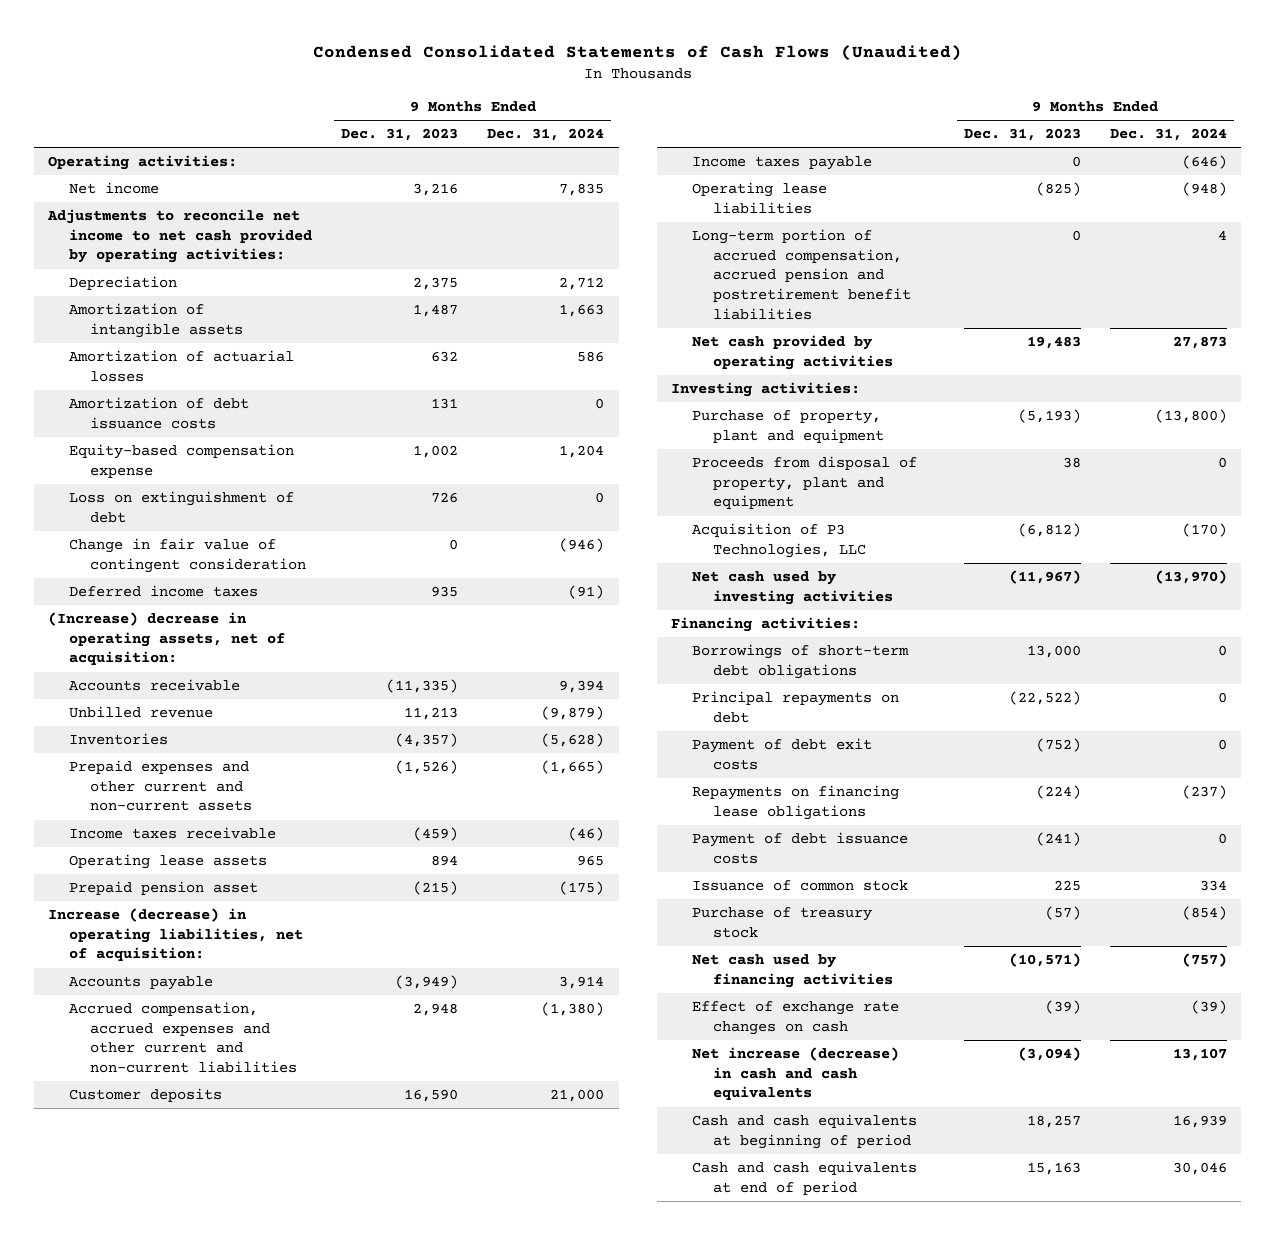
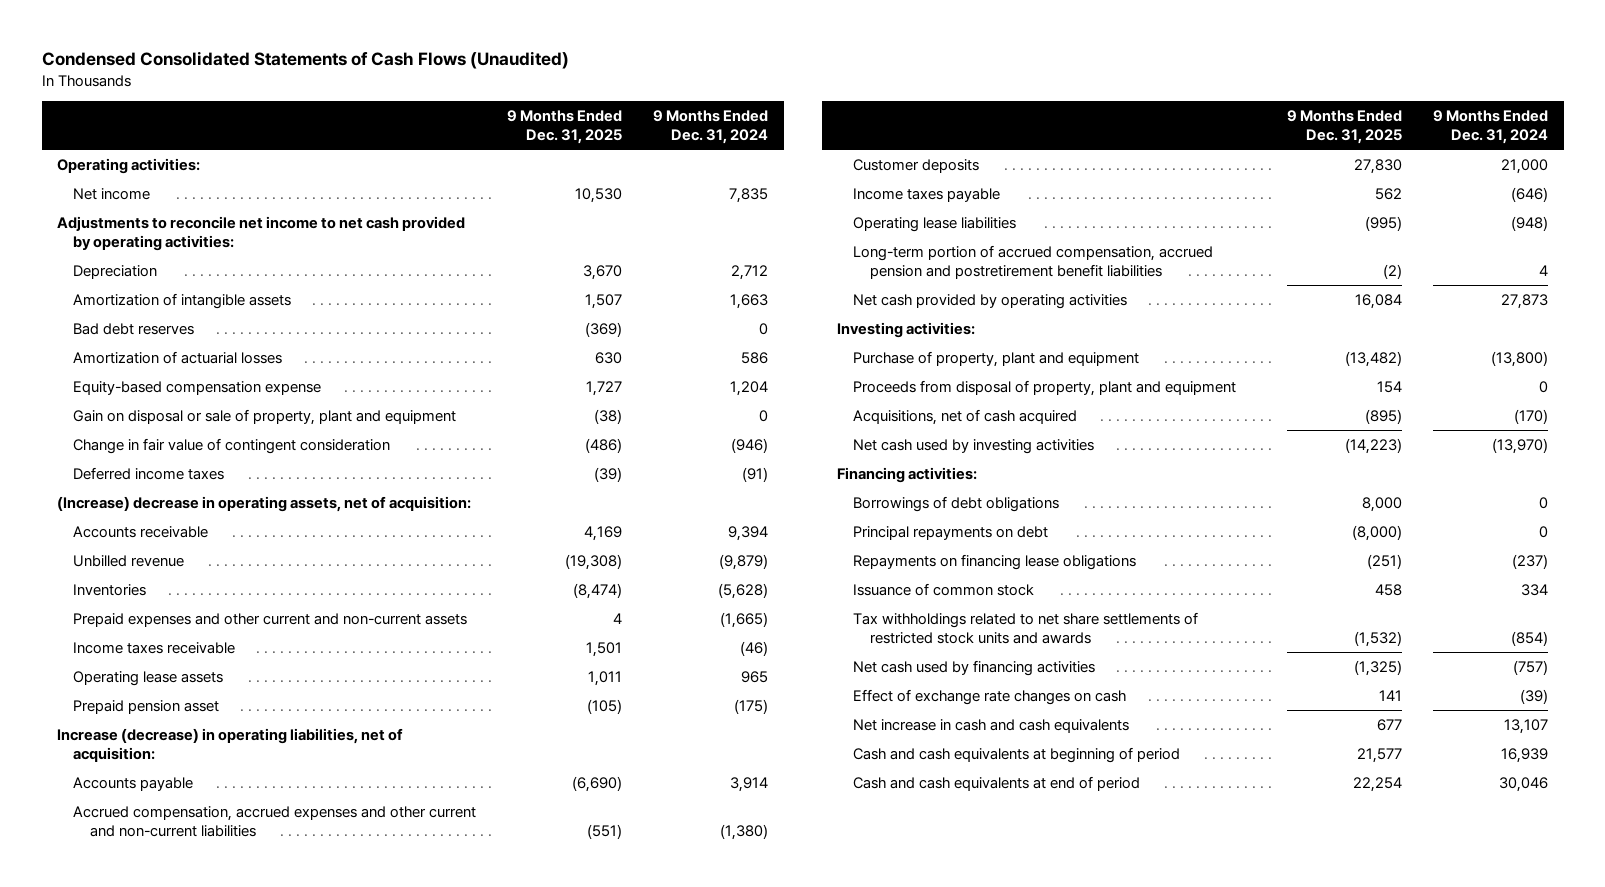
[341,128,459,142] Dec. 31, 2023 -> none
none -> [507,109,623,145] 9 Months Ended Dec. 31, 2025
none -> [73,322,195,335] Bad debt reserves
[69,396,250,429] Amortization of debt issuance costs -> none
[69,490,295,523] Loss on extinguishment of debt -> none
none -> [73,408,457,425] Gain on disposal or sale of property, plant and equipment
[691,522,866,558] Acquisition of P3 Technologies, LLC -> [853,408,1078,425] Acquisitions, net of cash acquired
[691,643,909,679] Borrowings of short-term debt obligations -> [853,495,1060,512] Borrowings of debt obligations
[691,737,872,770] Payment of debt exit costs -> none
[691,831,908,864] Payment of debt issuance costs -> none
[691,906,872,938] Purchase of treasury stock -> [853,611,1199,645] Tax withholdings related to net share settlements of restricted stock units and awards
[691,1046,899,1101] Net increase (decrease) in cash and cash equivalents -> [853,718,1130,733] Net increase in cash and cash equivalents

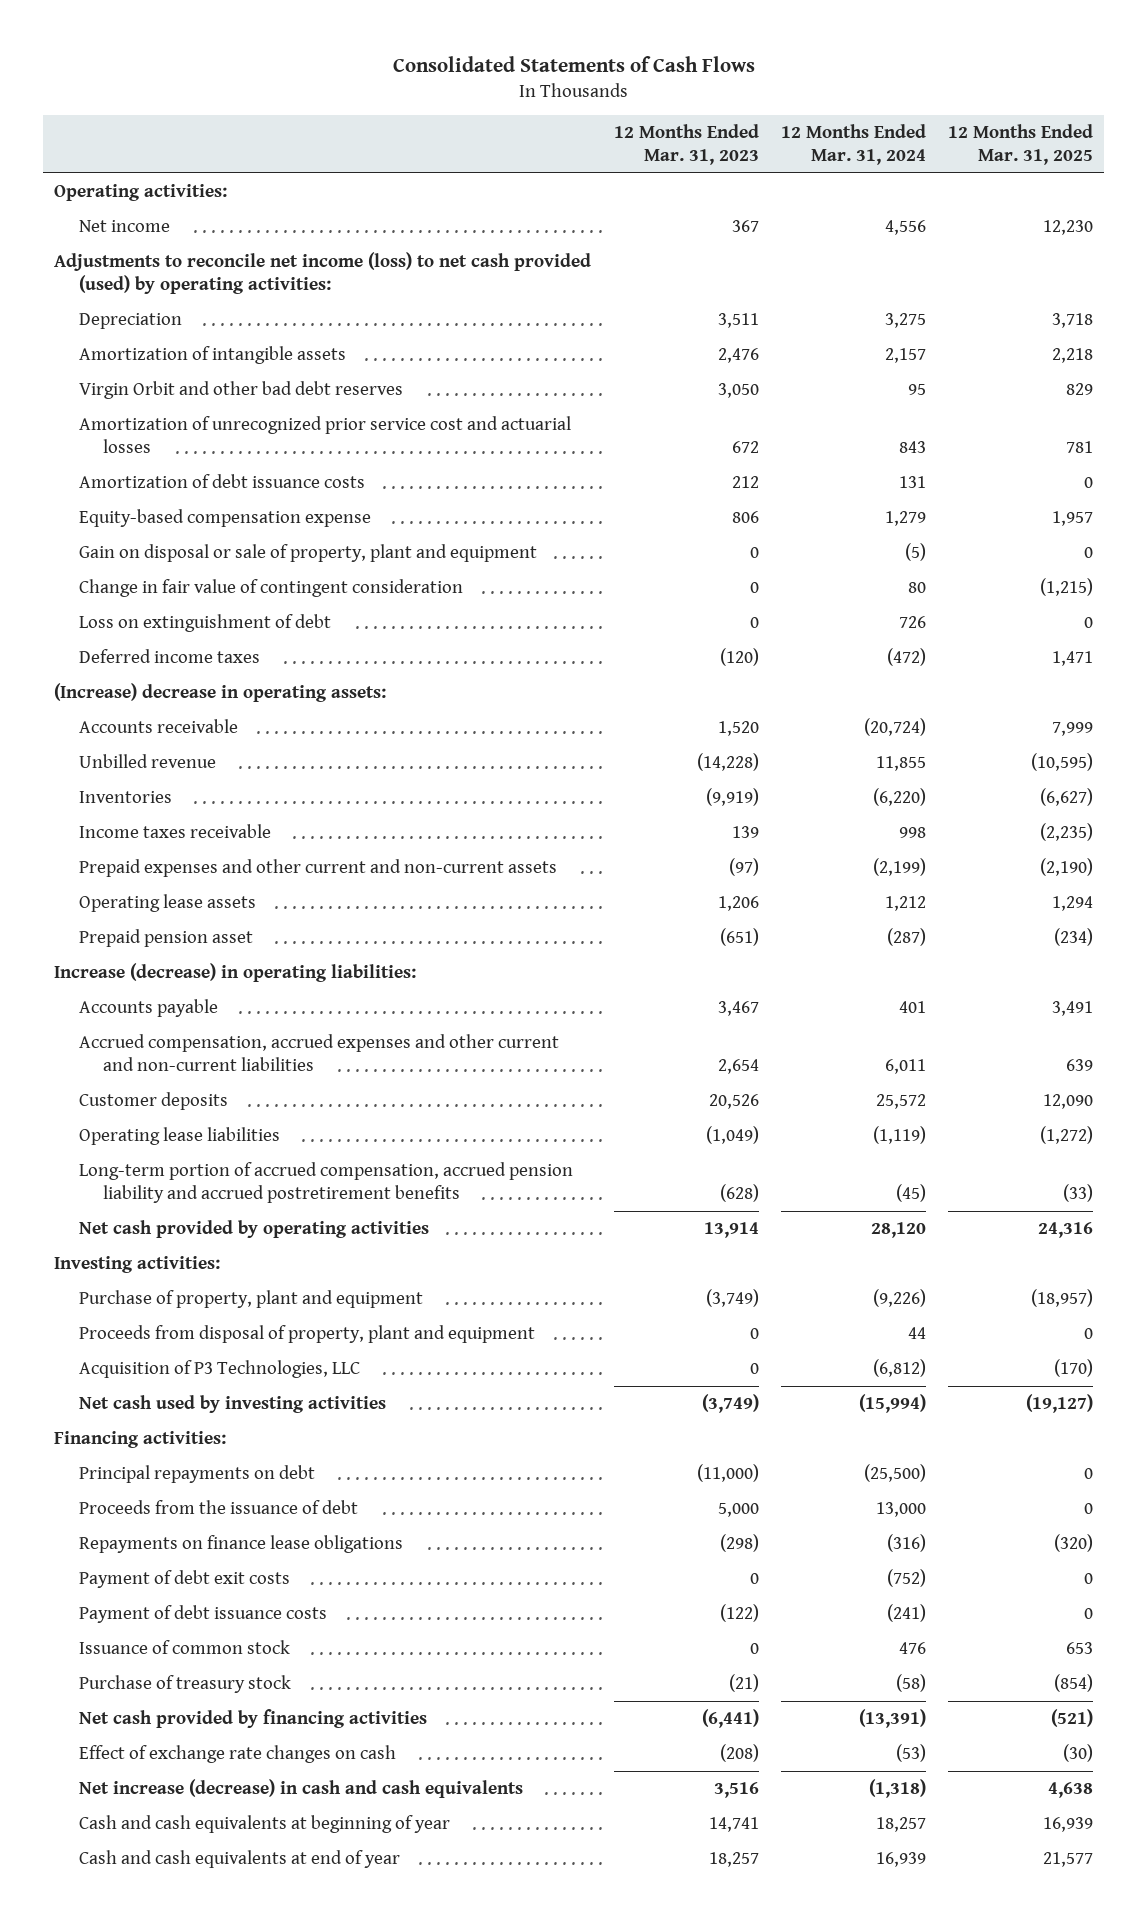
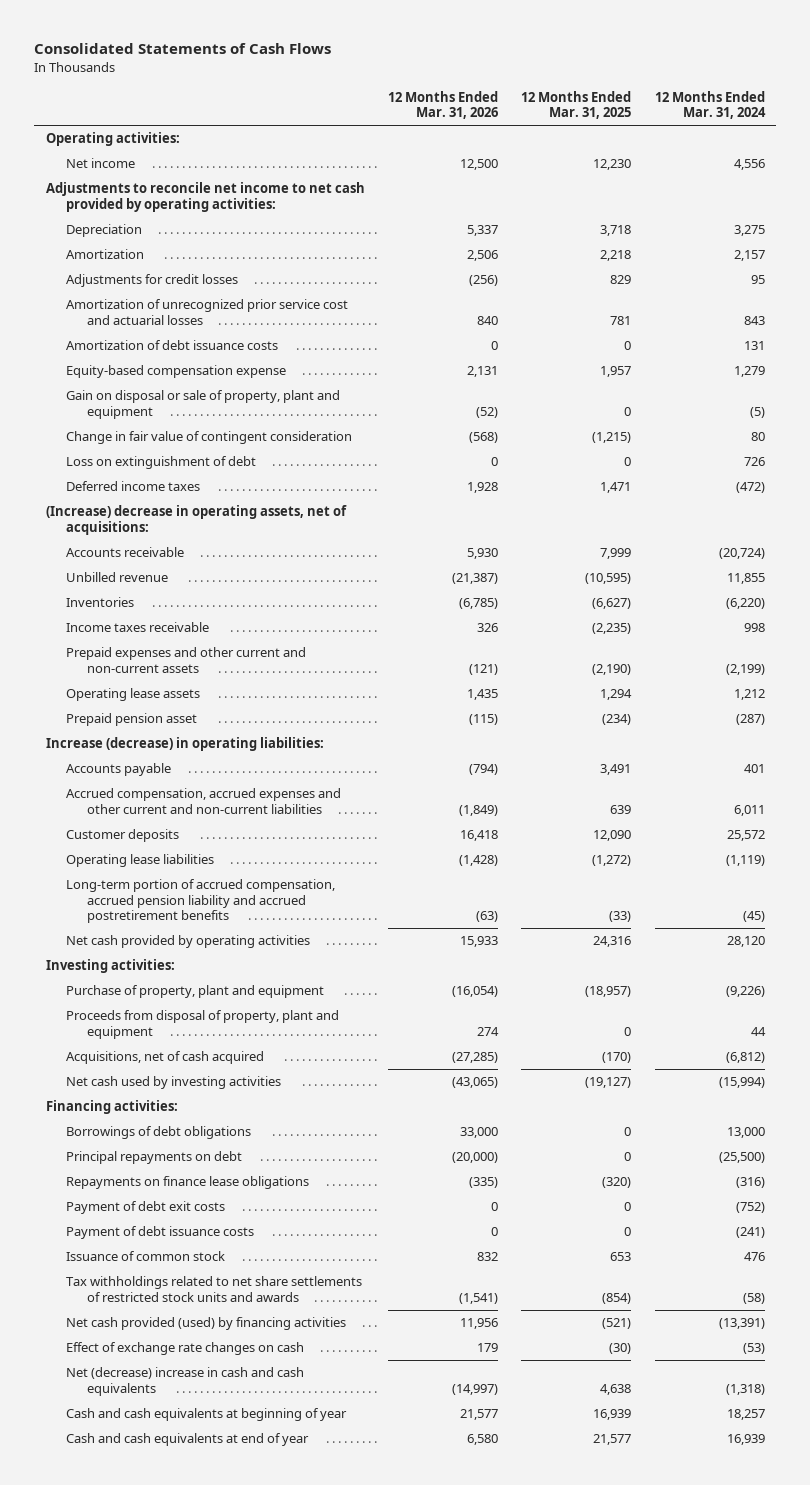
[613,124,759,165] 12 Months Ended Mar. 31, 2023 -> none
none -> [388,90,499,120] 12 Months Ended Mar. 31, 2026
[54,252,592,294] Adjustments to reconcile net income (loss) to net cash provided (used) by operating activities: -> [45,182,365,212] Adjustments to reconcile net income to net cash provided by operating activities:
[78,346,346,365] Amortization of intangible assets -> [66,249,145,260] Amortization
[78,381,403,400] Virgin Orbit and other bad debt reserves -> [66,274,239,288] Adjustments for credit losses
[54,683,387,703] (Increase) decrease in operating assets: -> [45,505,347,535] (Increase) decrease in operating assets, net of acquisitions:
[78,1360,360,1379] Acquisition of P3 Technologies, LLC -> [66,1051,265,1065] Acquisitions, net of cash acquired
none -> [66,1126,252,1140] Borrowings of debt obligations
[78,1500,358,1515] Proceeds from the issuance of debt -> none
[78,1675,291,1694] Purchase of treasury stock -> [66,1276,363,1302] Tax withholdings related to net share settlements of restricted stock units and awards
[78,1709,427,1729] Net cash provided by financing activities -> [66,1317,347,1331] Net cash provided (used) by financing activities
[78,1779,523,1799] Net increase (decrease) in cash and cash equivalents -> [66,1367,305,1396] Net (decrease) increase in cash and cash equivalents

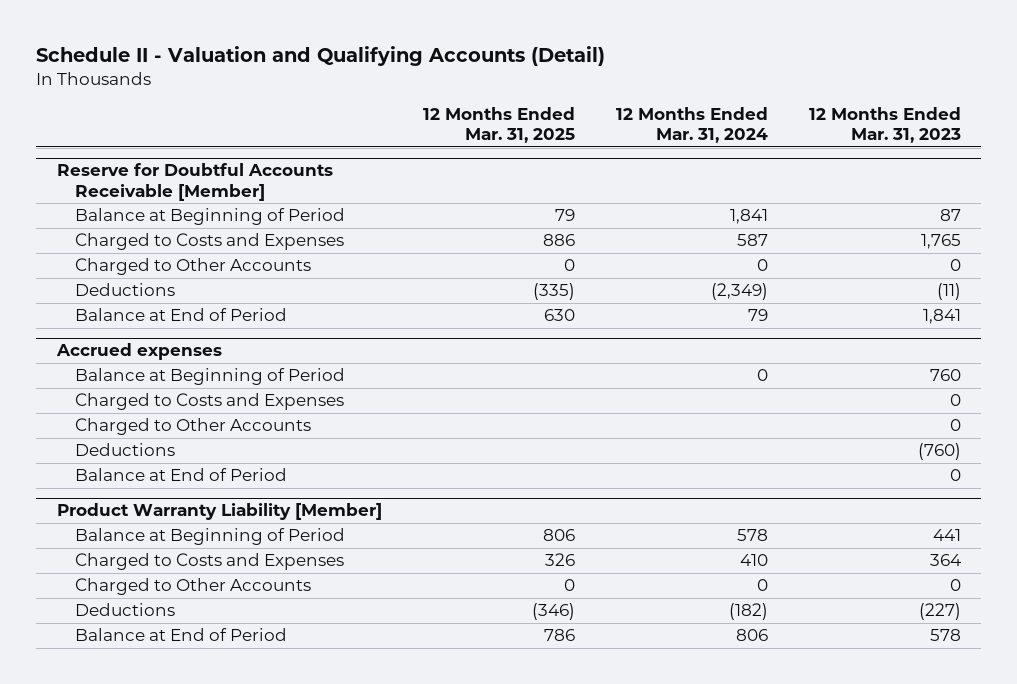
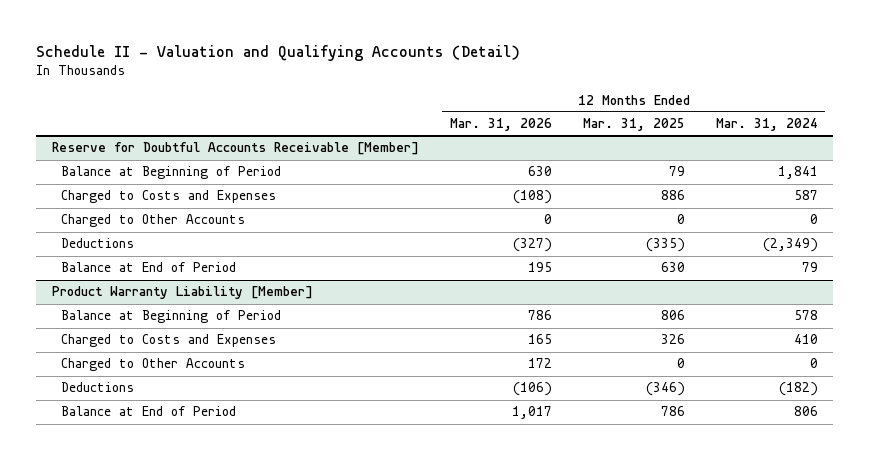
[808,106,961,144] 12 Months Ended Mar. 31, 2023 -> none
none -> [449,118,552,132] Mar. 31, 2026
[55,343,222,361] Accrued expenses -> none
[75,368,346,386] Balance at Beginning of Period -> none
[75,393,345,411] Charged to Costs and Expenses -> none
[75,418,312,436] Charged to Other Accounts -> none
[75,443,176,457] Deductions -> none
[75,468,288,482] Balance at End of Period -> none

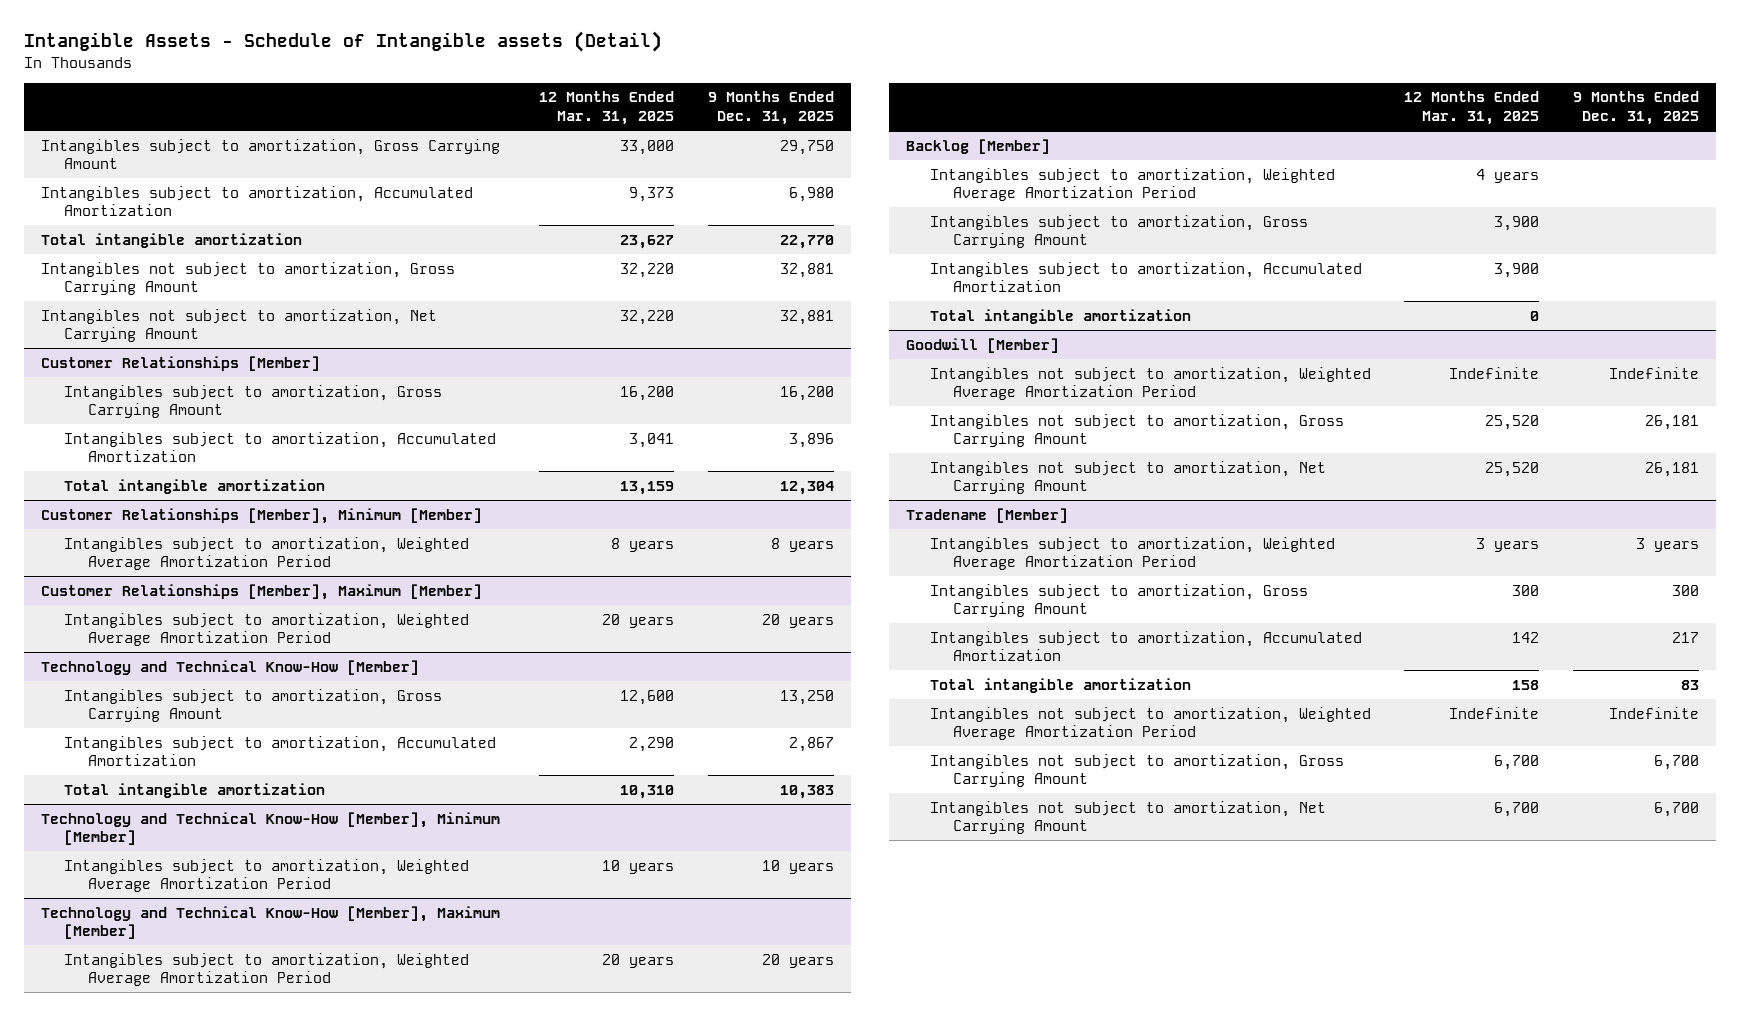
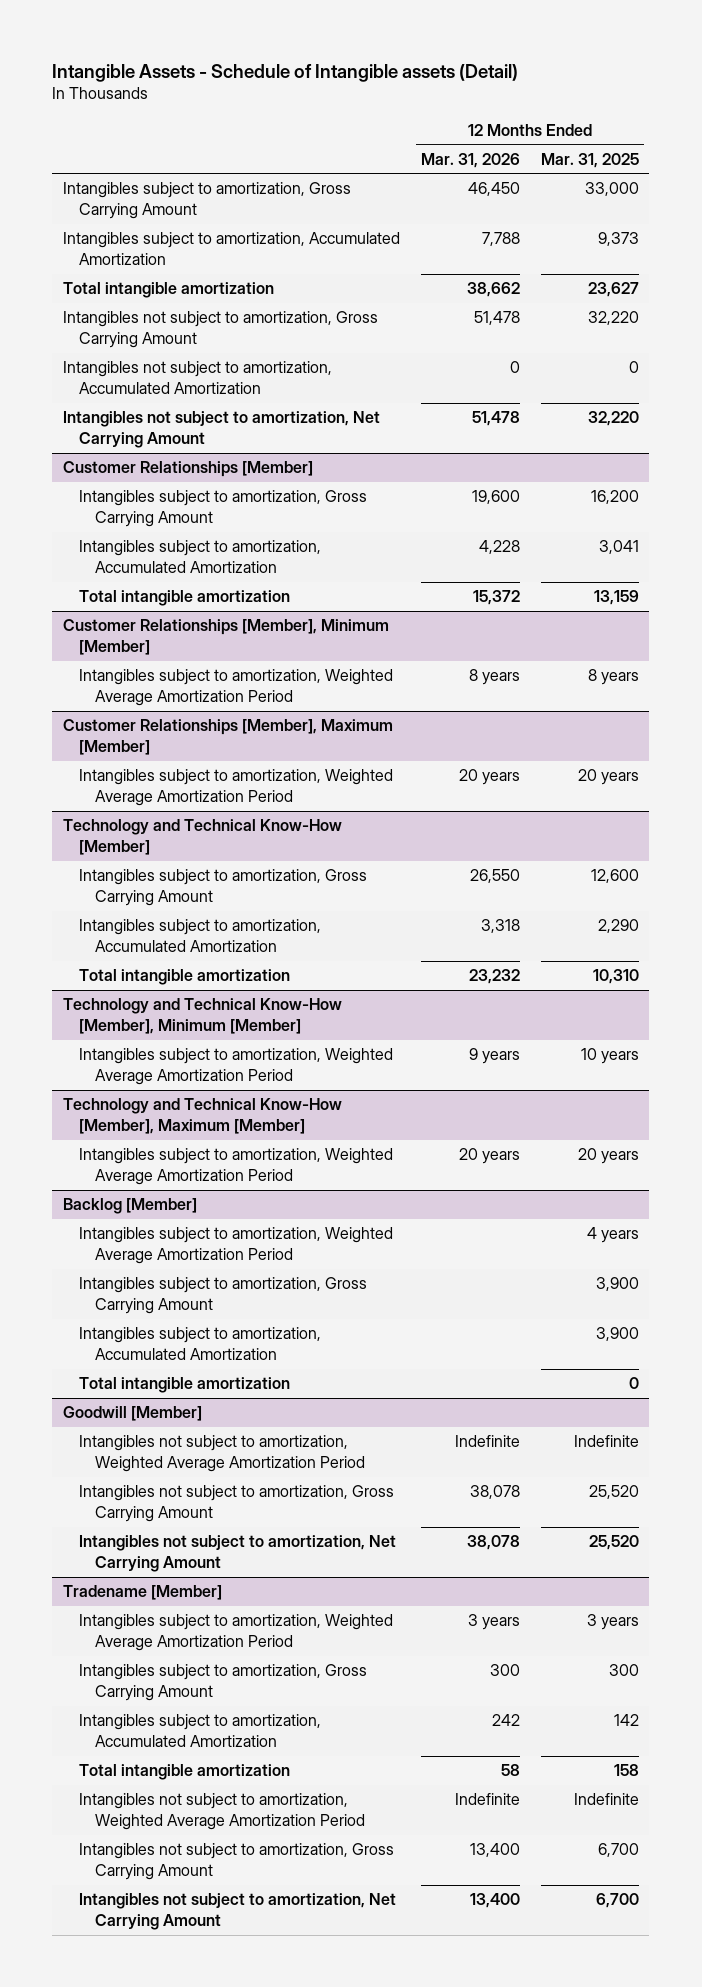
[708,91,835,125] 9 Months Ended Dec. 31, 2025 -> none
none -> [420,152,520,168] Mar. 31, 2026
none -> [62,361,332,395] Intangibles not subject to amortization, Accumulated Amortization

